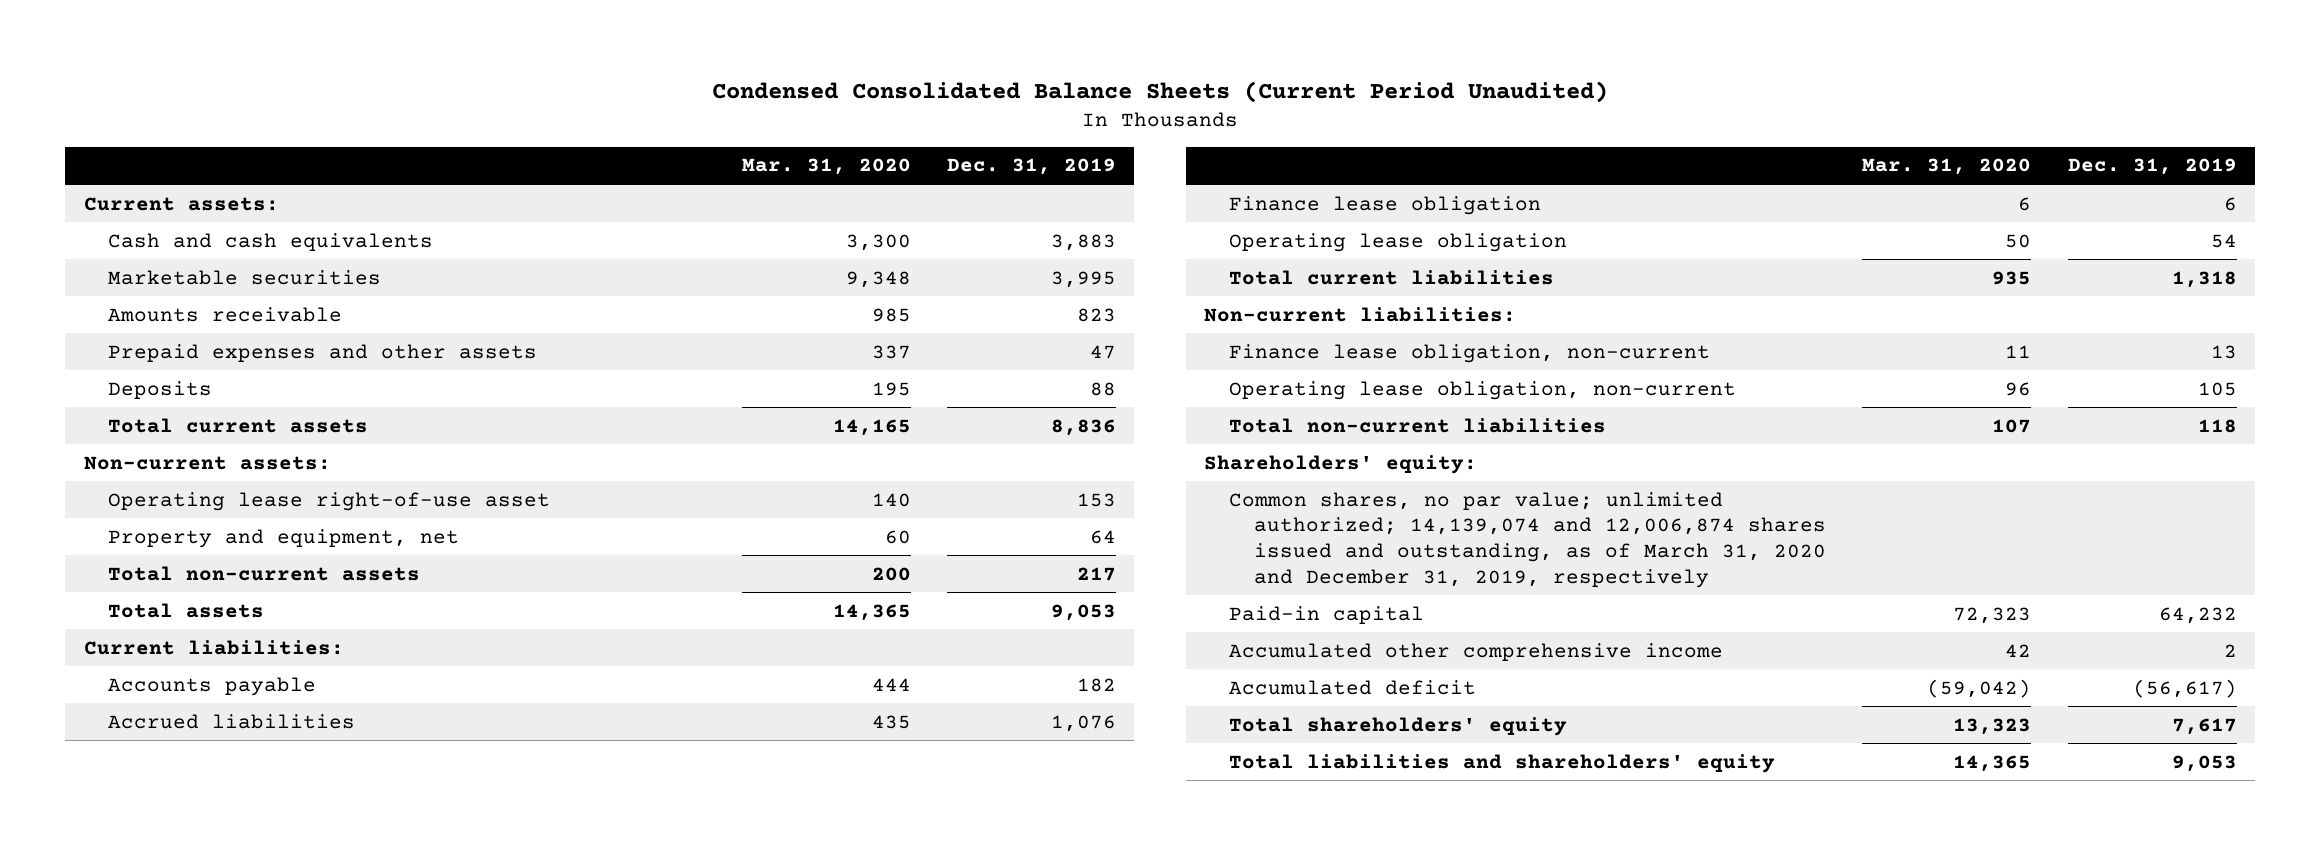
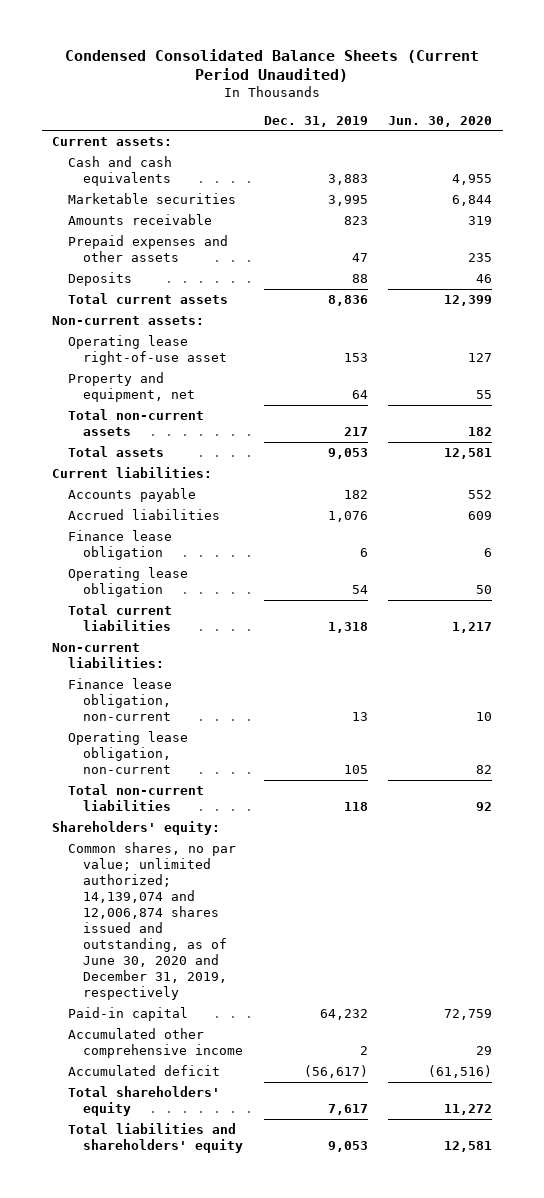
[741,158,911,176] Mar. 31, 2020 -> none
none -> [388,115,493,127] Jun. 30, 2020
[1229,491,1826,588] Common shares, no par value; unlimited authorized; 14,139,074 and 12,006,874 shares issued and outstanding, as of March 31, 2020 and December 31, 2019, respectively -> [67,841,236,1000] Common shares, no par value; unlimited authorized; 14,139,074 and 12,006,874 shares issued and outstanding, as of June 30, 2020 and December 31, 2019, respectively

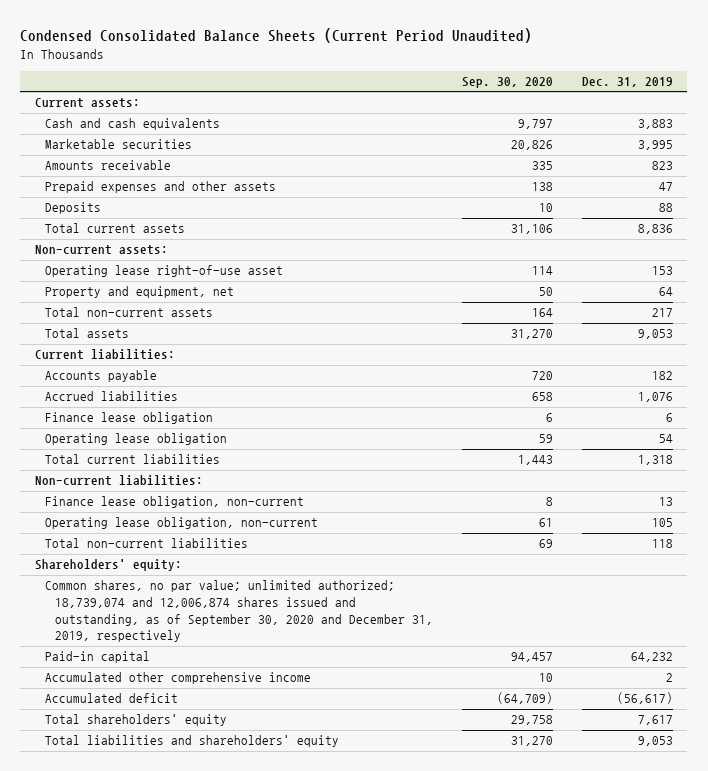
[388,115,493,127] Jun. 30, 2020 -> none
none -> [462,77,554,89] Sep. 30, 2020
[67,841,236,1000] Common shares, no par value; unlimited authorized; 14,139,074 and 12,006,874 shares issued and outstanding, as of June 30, 2020 and December 31, 2019, respectively -> [45,580,434,643] Common shares, no par value; unlimited authorized; 18,739,074 and 12,006,874 shares issued and outstanding, as of September 30, 2020 and December 31, 2019, respectively

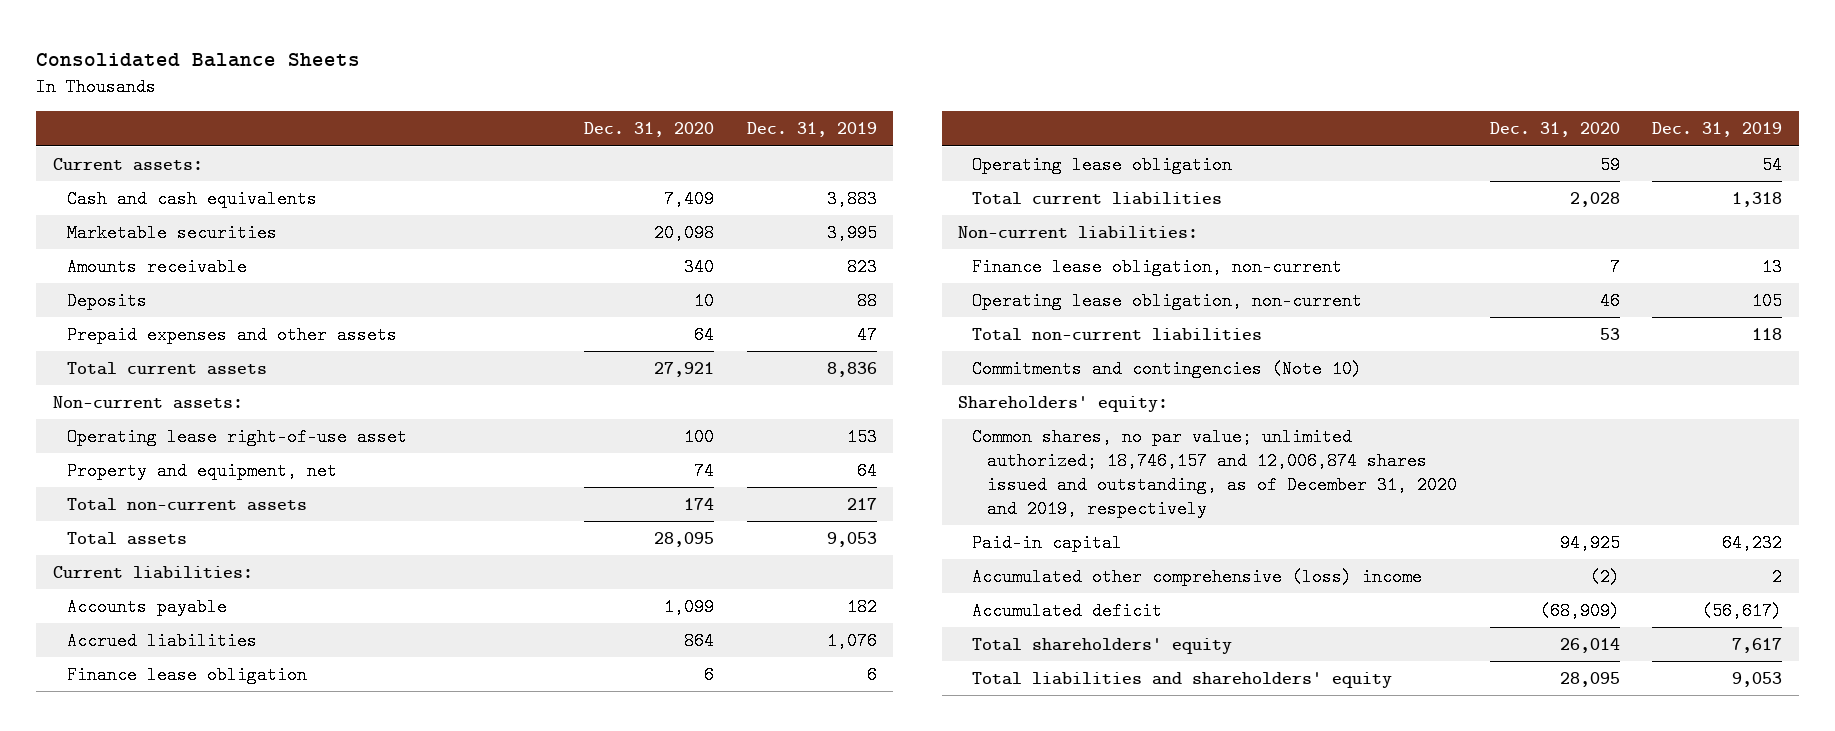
[20,28,533,44] Condensed Consolidated Balance Sheets (Current Period Unaudited) -> [36,53,361,68] Consolidated Balance Sheets
[462,77,554,89] Sep. 30, 2020 -> none
none -> [584,122,715,138] Dec. 31, 2020
[45,181,277,194] Prepaid expenses and other assets -> [67,325,398,344] Prepaid expenses and other assets
none -> [972,359,1363,378] Commitments and contingencies (Note 10)
[45,580,434,643] Common shares, no par value; unlimited authorized; 18,739,074 and 12,006,874 shares issued and outstanding, as of September 30, 2020 and December 31, 2019, respectively -> [972,427,1457,518] Common shares, no par value; unlimited authorized; 18,746,157 and 12,006,874 shares issued and outstanding, as of December 31, 2020 and 2019, respectively
[45,672,312,685] Accumulated other comprehensive income -> [972,567,1423,586] Accumulated other comprehensive (loss) income

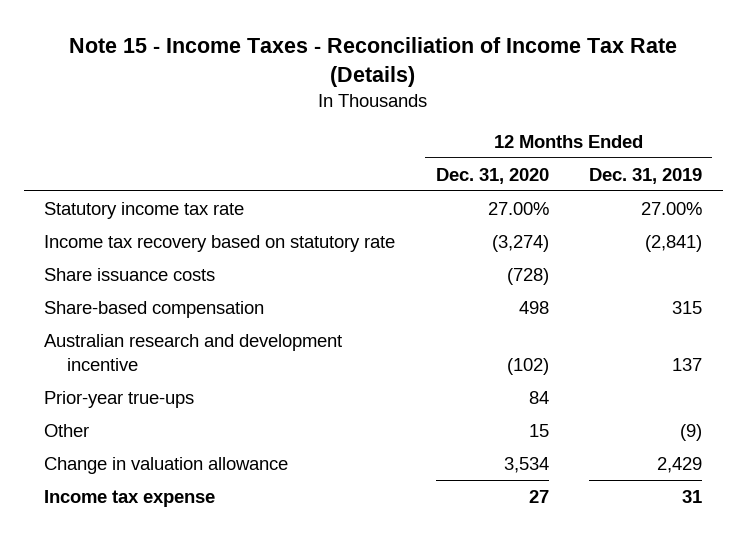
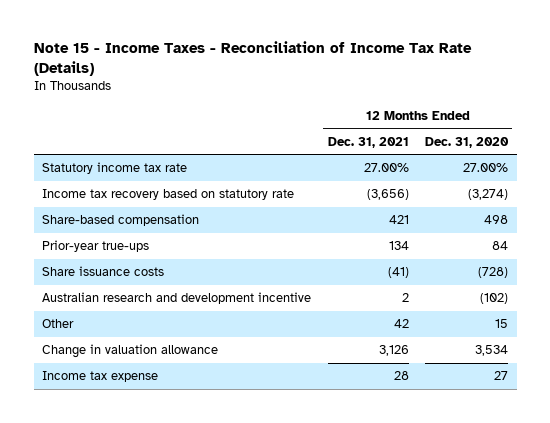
[589,167,703,184] Dec. 31, 2019 -> none
none -> [327,136,409,148] Dec. 31, 2021
[43,267,215,281] Share issuance costs -> [41,266,164,277] Share issuance costs
[43,333,342,371] Australian research and development incentive -> [41,292,311,305] Australian research and development incentive

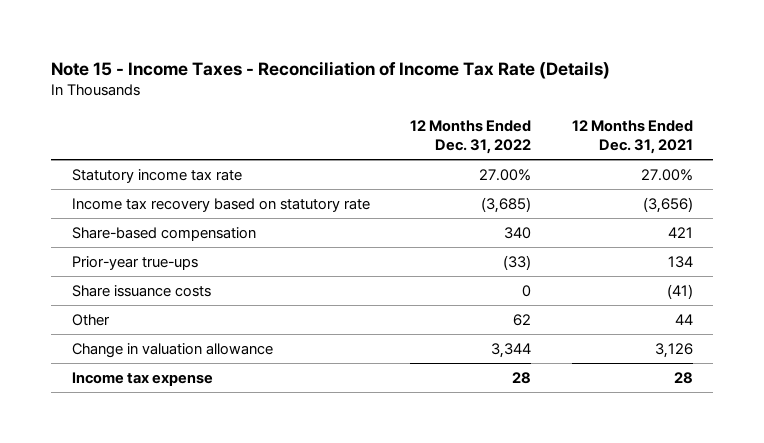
[425,136,510,148] Dec. 31, 2020 -> none
none -> [410,119,532,155] 12 Months Ended Dec. 31, 2022
[41,292,311,305] Australian research and development incentive -> none
[393,319,409,329] 42 -> [674,314,693,326] 44

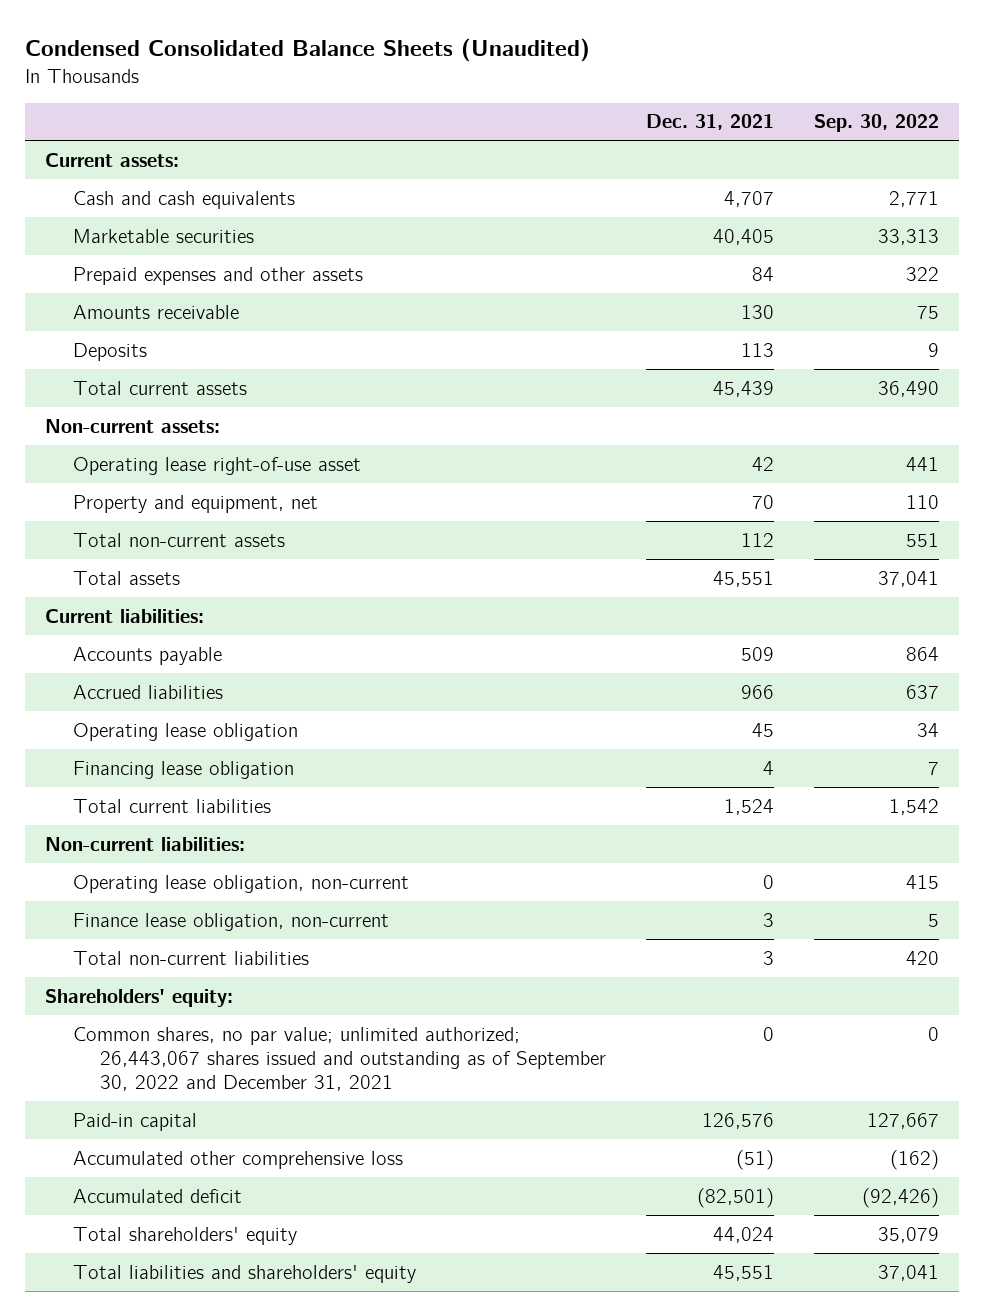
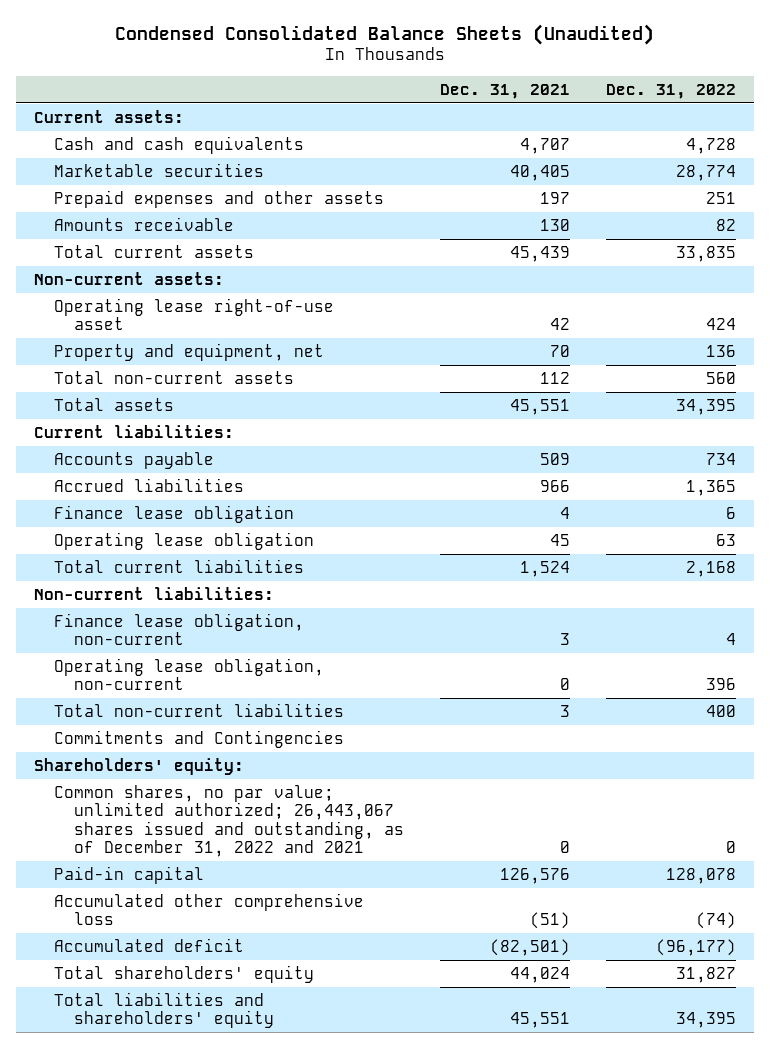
[814,114,940,133] Sep. 30, 2022 -> none
none -> [606,83,737,99] Dec. 31, 2022
[752,266,775,281] 84 -> [540,191,571,204] 197
[72,342,147,361] Deposits -> none
none -> [53,504,294,523] Finance lease obligation
[72,760,294,779] Financing lease obligation -> none
[72,874,409,893] Operating lease obligation, non-current -> [53,657,324,691] Operating lease obligation, non-current
none -> [53,729,344,748] Commitments and Contingencies
[72,1026,607,1091] Common shares, no par value; unlimited authorized; 26,443,067 shares issued and outstanding as of September 30, 2022 and December 31, 2021 -> [53,784,405,858] Common shares, no par value; unlimited authorized; 26,443,067 shares issued and outstanding, as of December 31, 2022 and 2021

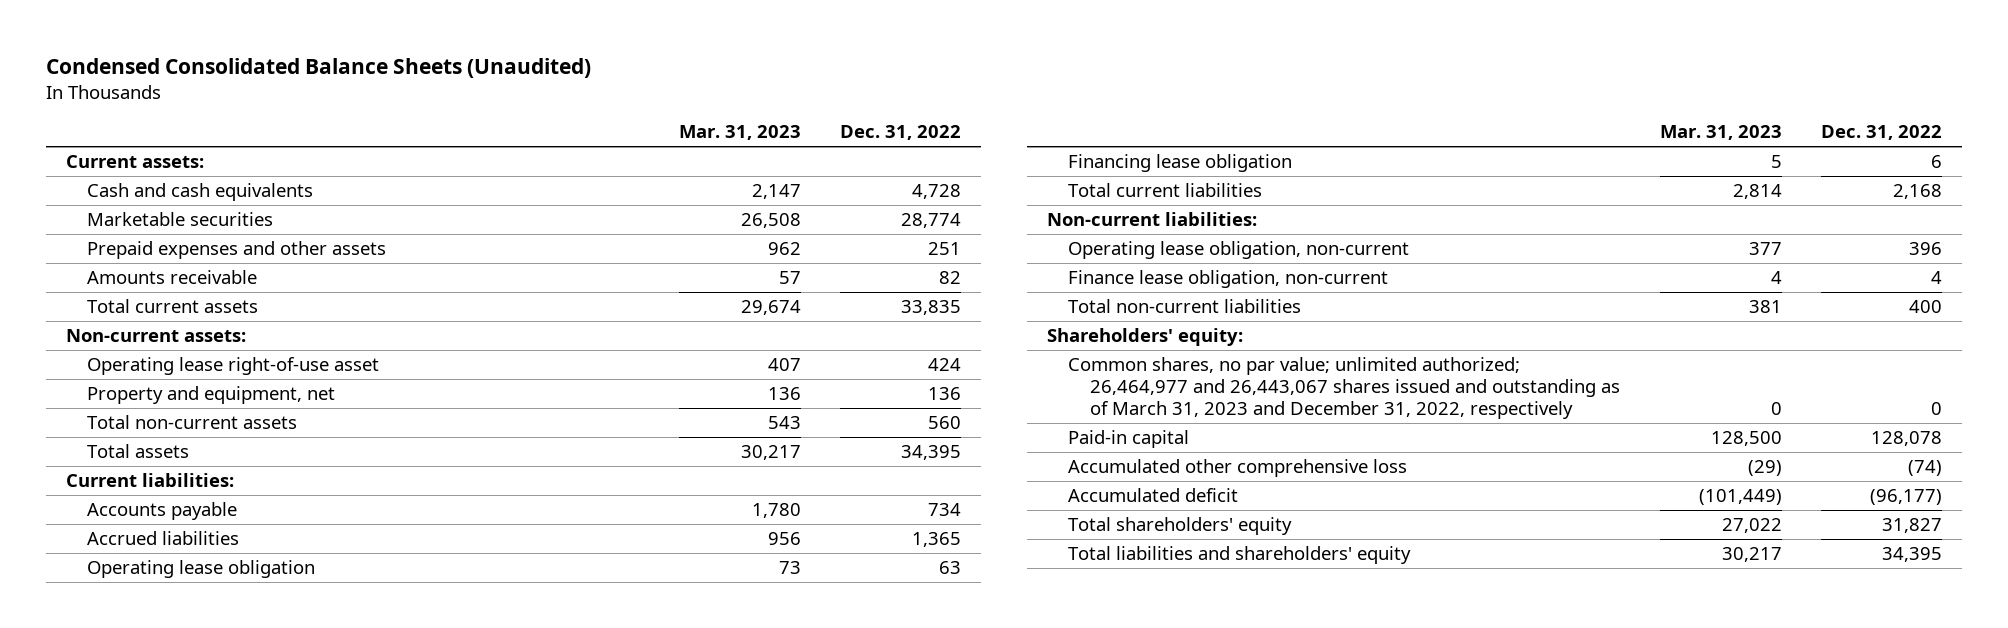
[440,83,571,99] Dec. 31, 2021 -> none
none -> [678,125,801,141] Mar. 31, 2023
[53,504,294,523] Finance lease obligation -> none
none -> [1068,154,1293,173] Financing lease obligation
[53,612,304,646] Finance lease obligation, non-current -> [1068,270,1389,289] Finance lease obligation, non-current
[53,729,344,748] Commitments and Contingencies -> none
[53,784,405,858] Common shares, no par value; unlimited authorized; 26,443,067 shares issued and outstanding, as of December 31, 2022 and 2021 -> [1068,357,1620,420] Common shares, no par value; unlimited authorized; 26,464,977 and 26,443,067 shares issued and outstanding as of March 31, 2023 and December 31, 2022, respectively

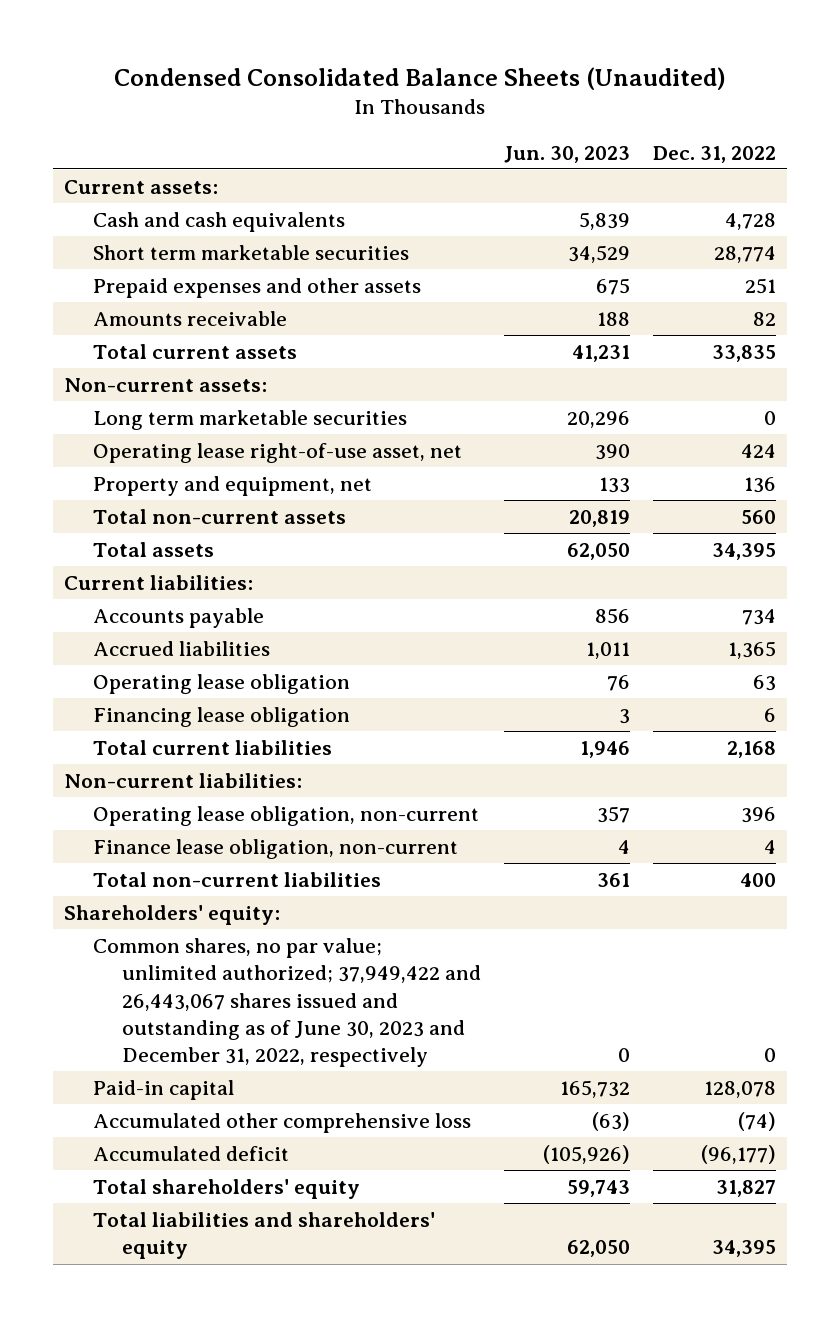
[678,125,801,141] Mar. 31, 2023 -> none
none -> [503,145,630,163] Jun. 30, 2023
[87,212,274,227] Marketable securities -> [93,244,410,260] Short term marketable securities
none -> [93,409,408,430] Long term marketable securities
[87,357,380,376] Operating lease right-of-use asset -> [93,442,463,463] Operating lease right-of-use asset, net
[1068,357,1620,420] Common shares, no par value; unlimited authorized; 26,464,977 and 26,443,067 shares issued and outstanding as of March 31, 2023 and December 31, 2022, respectively -> [93,937,481,1068] Common shares, no par value; unlimited authorized; 37,949,422 and 26,443,067 shares issued and outstanding as of June 30, 2023 and December 31, 2022, respectively

